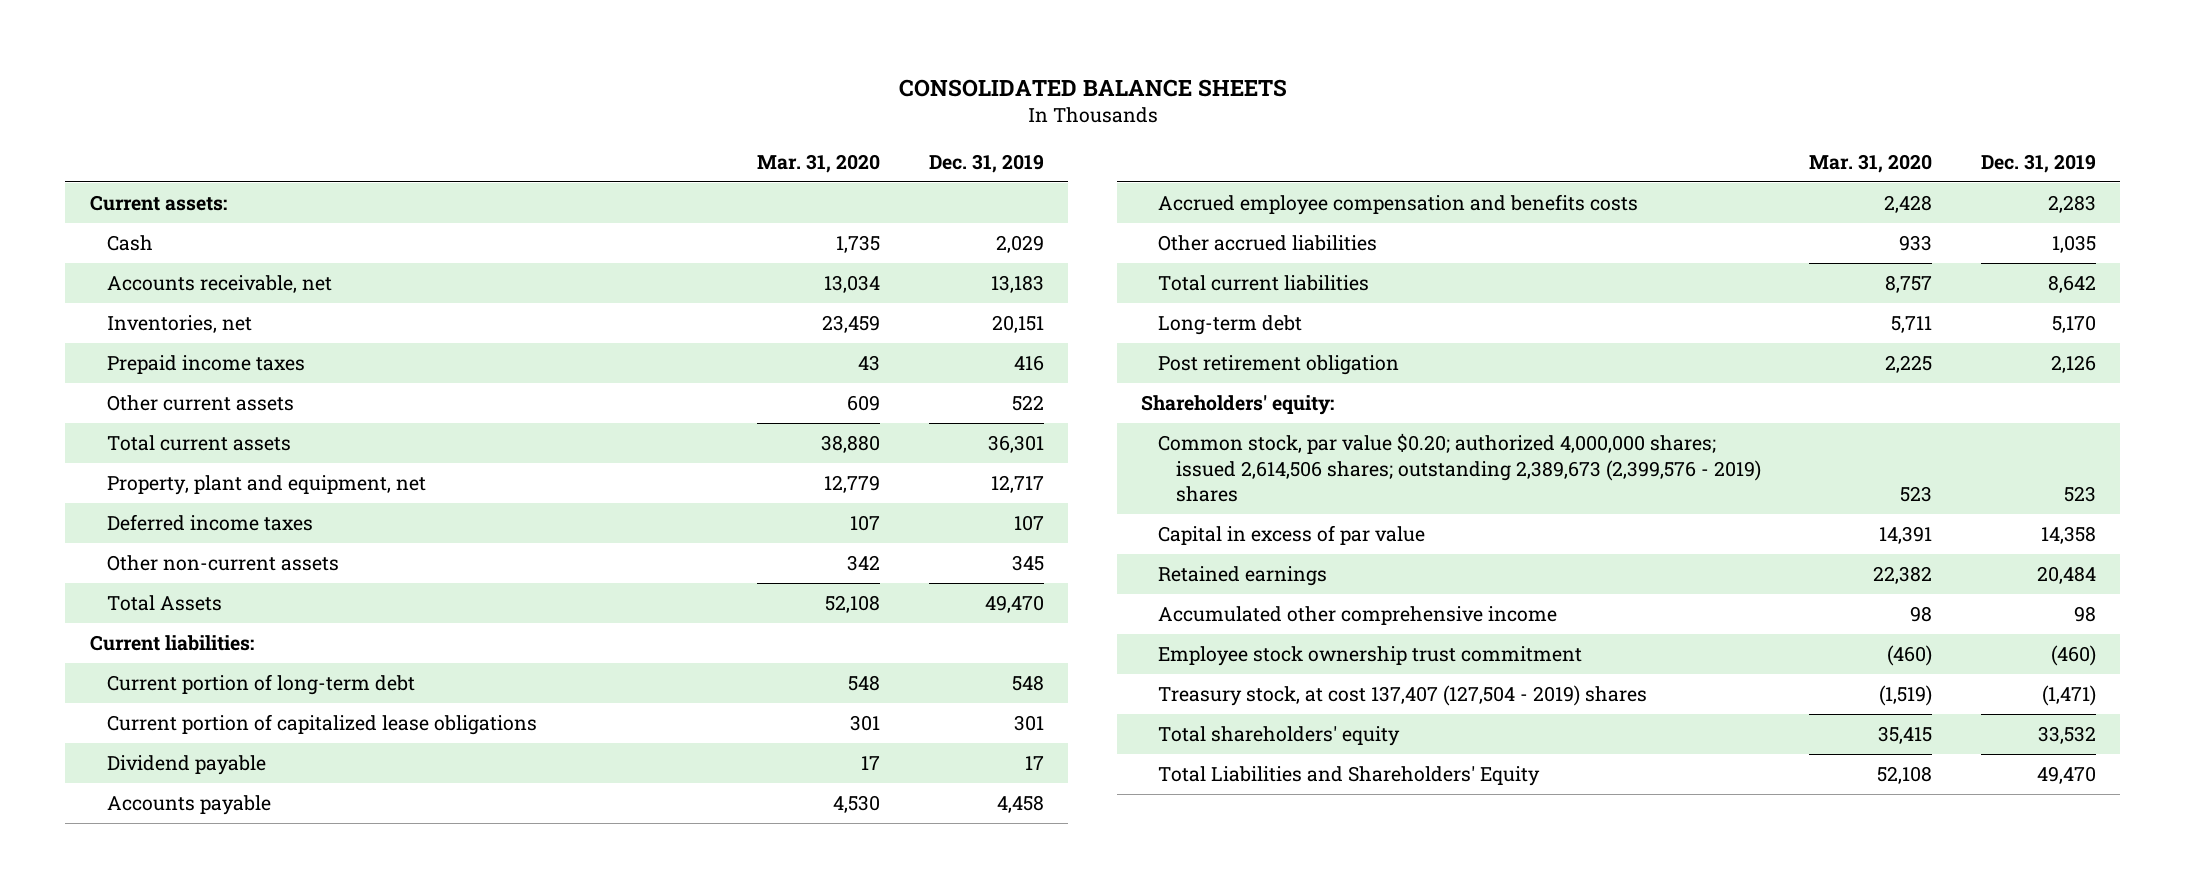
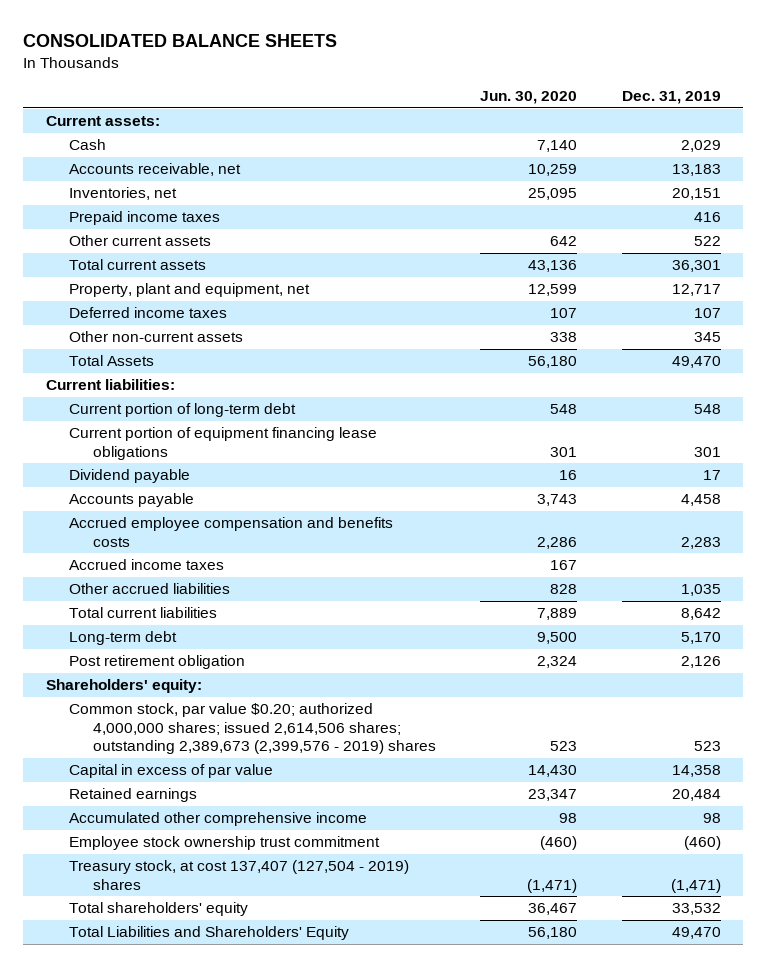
[757,153,881,173] Mar. 31, 2020 -> none
none -> [480,91,578,105] Jun. 30, 2020
[106,714,537,736] Current portion of capitalized lease obligations -> [69,427,378,460] Current portion of equipment financing lease obligations
none -> [69,559,225,571] Accrued income taxes

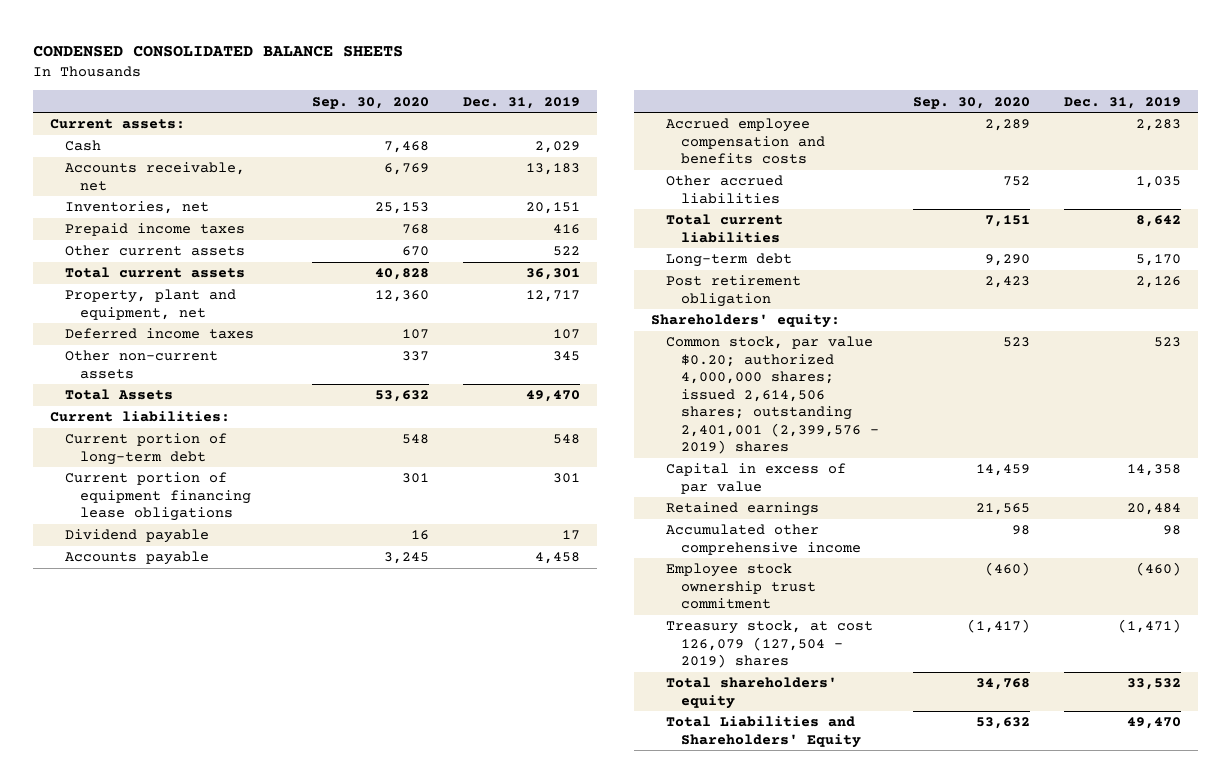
[23,34,338,48] CONSOLIDATED BALANCE SHEETS -> [32,44,403,57] CONDENSED CONSOLIDATED BALANCE SHEETS
[480,91,578,105] Jun. 30, 2020 -> none
none -> [311,96,429,109] Sep. 30, 2020
[69,559,225,571] Accrued income taxes -> none
[69,703,436,755] Common stock, par value $0.20; authorized 4,000,000 shares; issued 2,614,506 shares; outstanding 2,389,673 (2,399,576 - 2019) shares -> [665,336,879,455] Common stock, par value $0.20; authorized 4,000,000 shares; issued 2,614,506 shares; outstanding 2,401,001 (2,399,576 - 2019) shares
[69,860,410,890] Treasury stock, at cost 137,407 (127,504 - 2019) shares -> [665,620,873,669] Treasury stock, at cost 126,079 (127,504 - 2019) shares

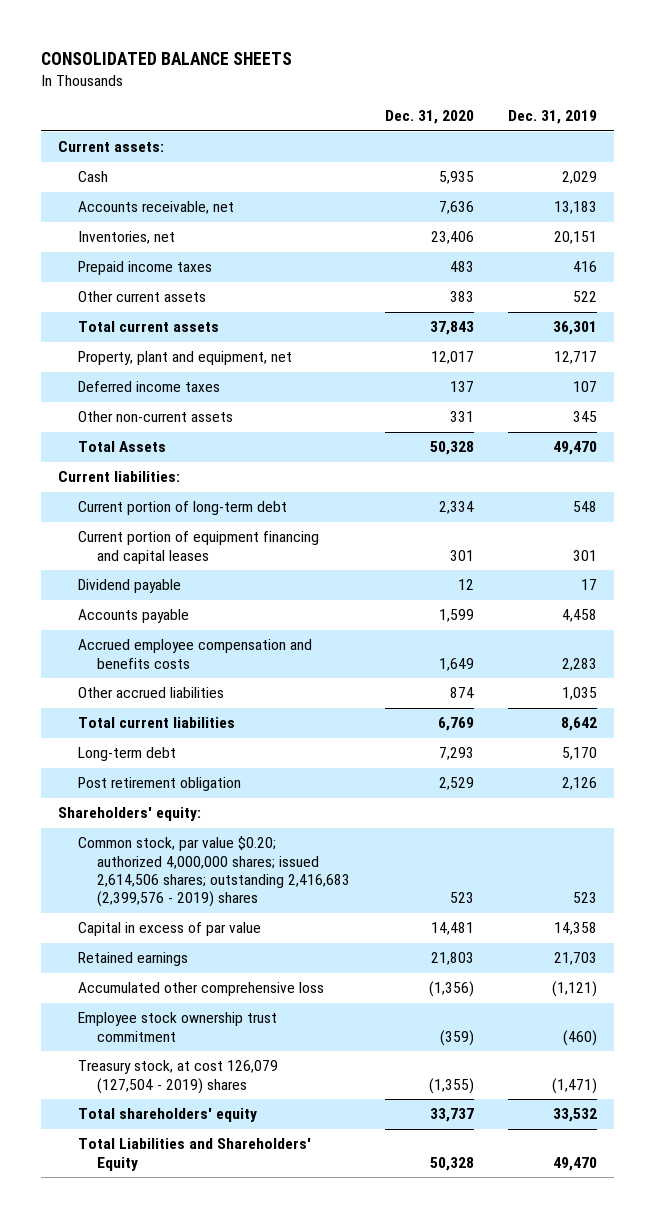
[32,44,403,57] CONDENSED CONSOLIDATED BALANCE SHEETS -> [41,51,293,65] CONSOLIDATED BALANCE SHEETS
[311,96,429,109] Sep. 30, 2020 -> none
none -> [384,110,474,125] Dec. 31, 2020
[64,472,251,522] Current portion of equipment financing lease obligations -> [77,531,319,564] Current portion of equipment financing and capital leases
[665,336,879,455] Common stock, par value $0.20; authorized 4,000,000 shares; issued 2,614,506 shares; outstanding 2,401,001 (2,399,576 - 2019) shares -> [77,836,351,908] Common stock, par value $0.20; authorized 4,000,000 shares; issued 2,614,506 shares; outstanding 2,416,683 (2,399,576 - 2019) shares
[1126,503,1181,516] 20,484 -> [554,952,598,966] 21,703
[665,524,861,555] Accumulated other comprehensive income -> [77,982,324,997] Accumulated other comprehensive loss
[1162,525,1181,536] 98 -> [552,981,598,998] (1,121)

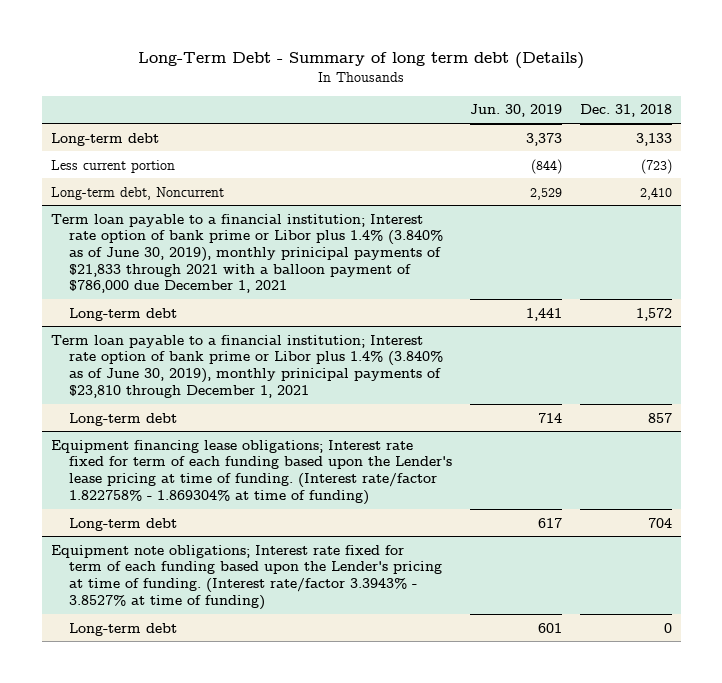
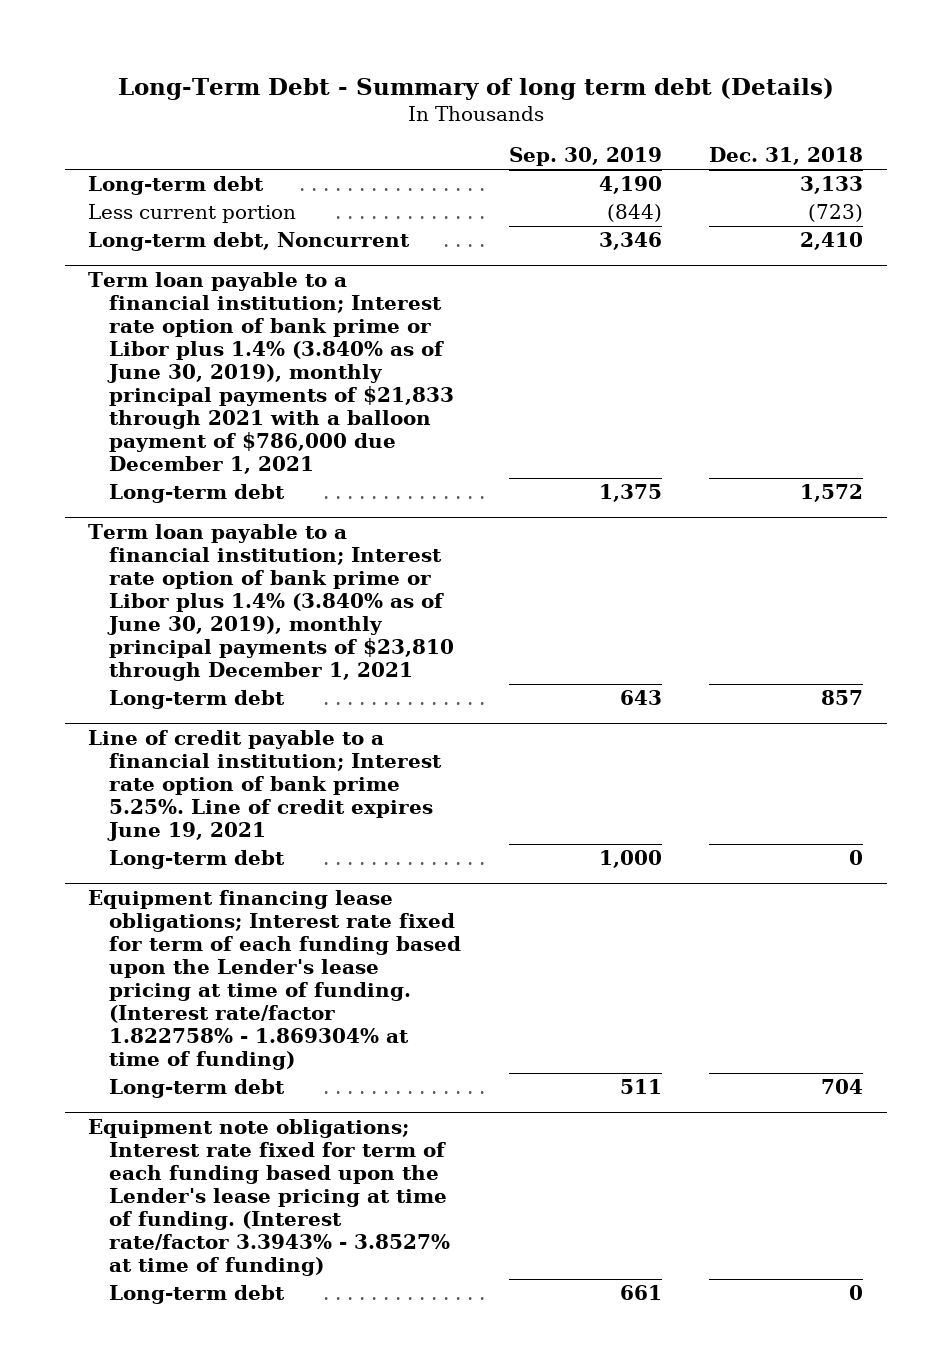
[469,104,562,118] Jun. 30, 2019 -> none
none -> [508,147,662,167] Sep. 30, 2019
[50,213,444,294] Term loan payable to a financial institution; Interest rate option of bank prime or Libor plus 1.4% (3.840% as of June 30, 2019), monthly prinicipal payments of $21,833 through 2021 with a balloon payment of $786,000 due December 1, 2021 -> [88,271,455,475] Term loan payable to a financial institution; Interest rate option of bank prime or Libor plus 1.4% (3.840% as of June 30, 2019), monthly principal payments of $21,833 through 2021 with a balloon payment of $786,000 due December 1, 2021
[50,334,444,398] Term loan payable to a financial institution; Interest rate option of bank prime or Libor plus 1.4% (3.840% as of June 30, 2019), monthly prinicipal payments of $23,810 through December 1, 2021 -> [88,523,455,682] Term loan payable to a financial institution; Interest rate option of bank prime or Libor plus 1.4% (3.840% as of June 30, 2019), monthly principal payments of $23,810 through December 1, 2021
none -> [88,729,443,842] Line of credit payable to a financial institution; Interest rate option of bank prime 5.25%. Line of credit expires June 19, 2021
none -> [109,850,286,870] Long-term debt
[50,544,443,610] Equipment note obligations; Interest rate fixed for term of each funding based upon the Lender's pricing at time of funding. (Interest rate/factor 3.3943% - 3.8527% at time of funding) -> [88,1118,451,1277] Equipment note obligations; Interest rate fixed for term of each funding based upon the Lender's lease pricing at time of funding. (Interest rate/factor 3.3943% - 3.8527% at time of funding)

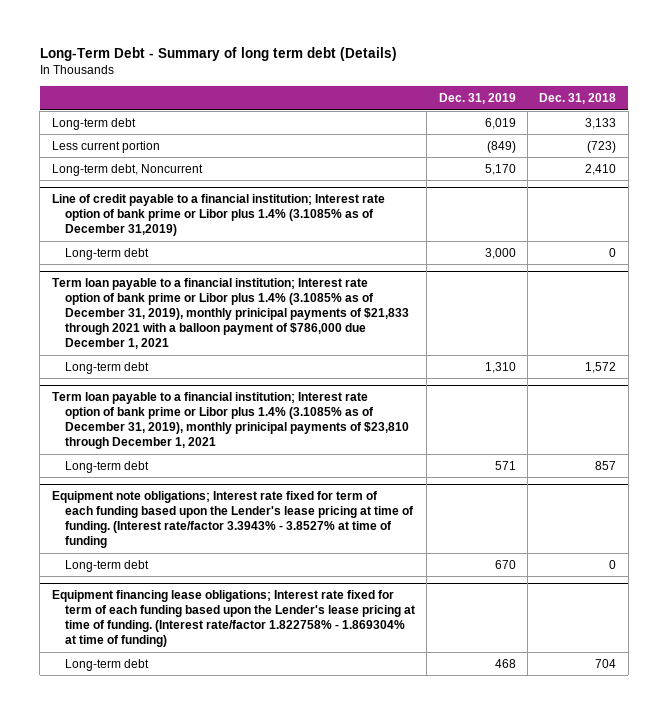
[508,147,662,167] Sep. 30, 2019 -> none
none -> [438,92,516,104] Dec. 31, 2019
none -> [51,194,385,237] Line of credit payable to a financial institution; Interest rate option of bank prime or Libor plus 1.4% (3.1085% as of December 31,2019)
none -> [64,247,149,260] Long-term debt
[88,271,455,475] Term loan payable to a financial institution; Interest rate option of bank prime or Libor plus 1.4% (3.840% as of June 30, 2019), monthly principal payments of $21,833 through 2021 with a balloon payment of $786,000 due December 1, 2021 -> [51,278,409,350] Term loan payable to a financial institution; Interest rate option of bank prime or Libor plus 1.4% (3.1085% as of December 31, 2019), monthly prinicipal payments of $21,833 through 2021 with a balloon payment of $786,000 due December 1, 2021
[88,523,455,682] Term loan payable to a financial institution; Interest rate option of bank prime or Libor plus 1.4% (3.840% as of June 30, 2019), monthly principal payments of $23,810 through December 1, 2021 -> [51,392,409,450] Term loan payable to a financial institution; Interest rate option of bank prime or Libor plus 1.4% (3.1085% as of December 31, 2019), monthly prinicipal payments of $23,810 through December 1, 2021
[88,729,443,842] Line of credit payable to a financial institution; Interest rate option of bank prime 5.25%. Line of credit expires June 19, 2021 -> none
none -> [51,491,414,549] Equipment note obligations; Interest rate fixed for term of each funding based upon the Lender's lease pricing at time of funding. (Interest rate/factor 3.3943% - 3.8527% at time of funding
[88,1118,451,1277] Equipment note obligations; Interest rate fixed for term of each funding based upon the Lender's lease pricing at time of funding. (Interest rate/factor 3.3943% - 3.8527% at time of funding) -> none
[109,1285,286,1305] Long-term debt -> none

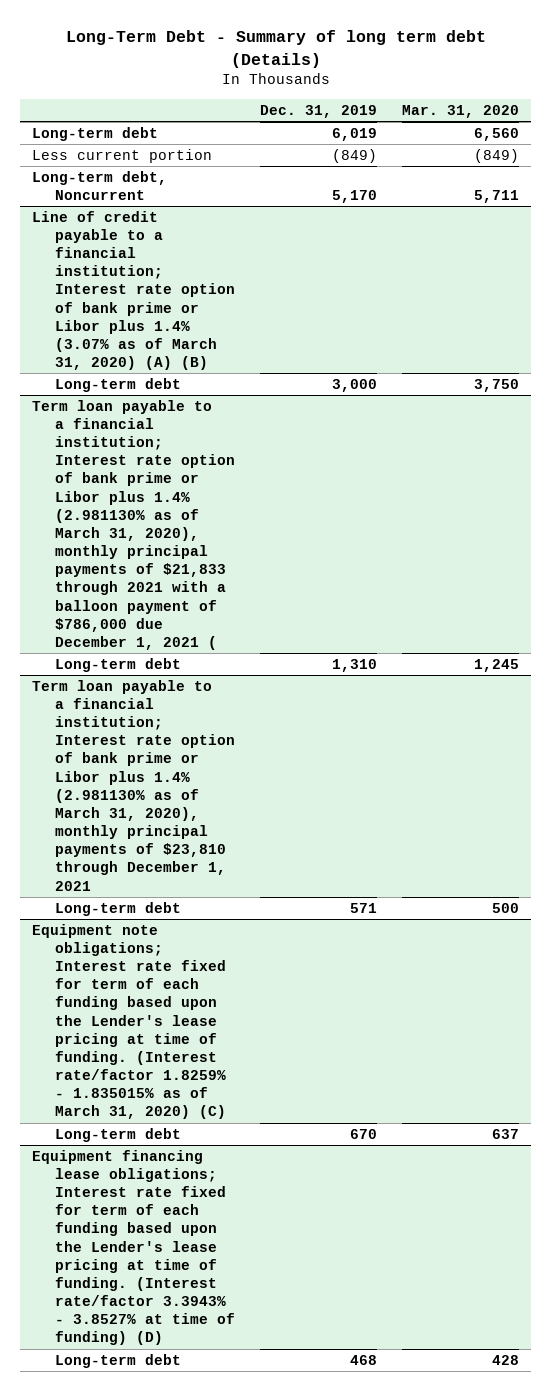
[539,92,617,104] Dec. 31, 2018 -> none
none -> [401,104,519,118] Mar. 31, 2020
[51,194,385,237] Line of credit payable to a financial institution; Interest rate option of bank prime or Libor plus 1.4% (3.1085% as of December 31,2019) -> [32,210,236,371] Line of credit payable to a financial institution; Interest rate option of bank prime or Libor plus 1.4% (3.07% as of March 31, 2020) (A) (B)
[51,278,409,350] Term loan payable to a financial institution; Interest rate option of bank prime or Libor plus 1.4% (3.1085% as of December 31, 2019), monthly prinicipal payments of $21,833 through 2021 with a balloon payment of $786,000 due December 1, 2021 -> [32,399,236,650] Term loan payable to a financial institution; Interest rate option of bank prime or Libor plus 1.4% (2.981130% as of March 31, 2020), monthly principal payments of $21,833 through 2021 with a balloon payment of $786,000 due December 1, 2021 (
[51,392,409,450] Term loan payable to a financial institution; Interest rate option of bank prime or Libor plus 1.4% (3.1085% as of December 31, 2019), monthly prinicipal payments of $23,810 through December 1, 2021 -> [32,679,236,891] Term loan payable to a financial institution; Interest rate option of bank prime or Libor plus 1.4% (2.981130% as of March 31, 2020), monthly principal payments of $23,810 through December 1, 2021
[51,491,414,549] Equipment note obligations; Interest rate fixed for term of each funding based upon the Lender's lease pricing at time of funding. (Interest rate/factor 3.3943% - 3.8527% at time of funding -> [32,923,227,1120] Equipment note obligations; Interest rate fixed for term of each funding based upon the Lender's lease pricing at time of funding. (Interest rate/factor 1.8259% - 1.835015% as of March 31, 2020) (C)
[51,590,415,648] Equipment financing lease obligations; Interest rate fixed for term of each funding based upon the Lender's lease pricing at time of funding. (Interest rate/factor 1.822758% - 1.869304% at time of funding) -> [32,1149,236,1346] Equipment financing lease obligations; Interest rate fixed for term of each funding based upon the Lender's lease pricing at time of funding. (Interest rate/factor 3.3943% - 3.8527% at time of funding) (D)

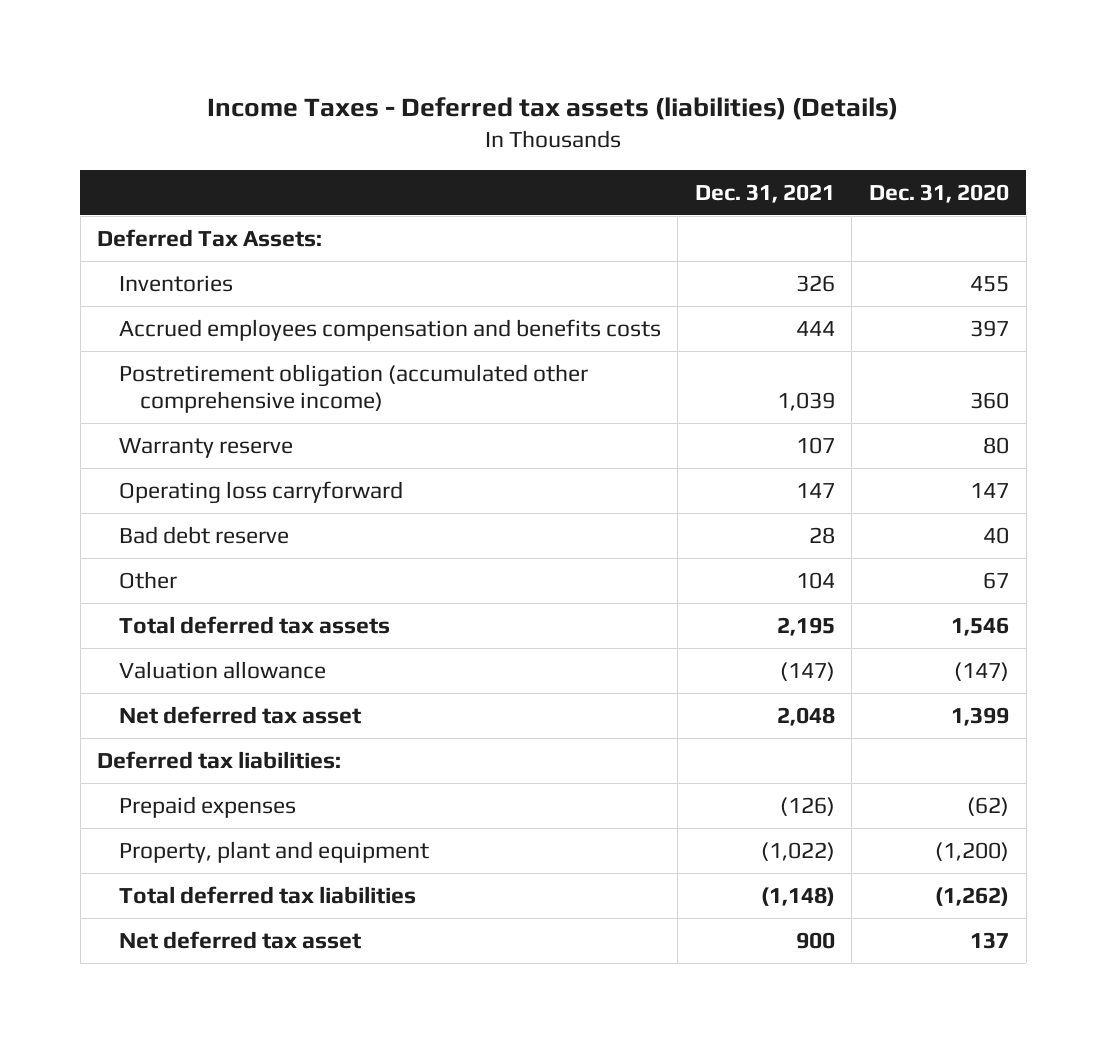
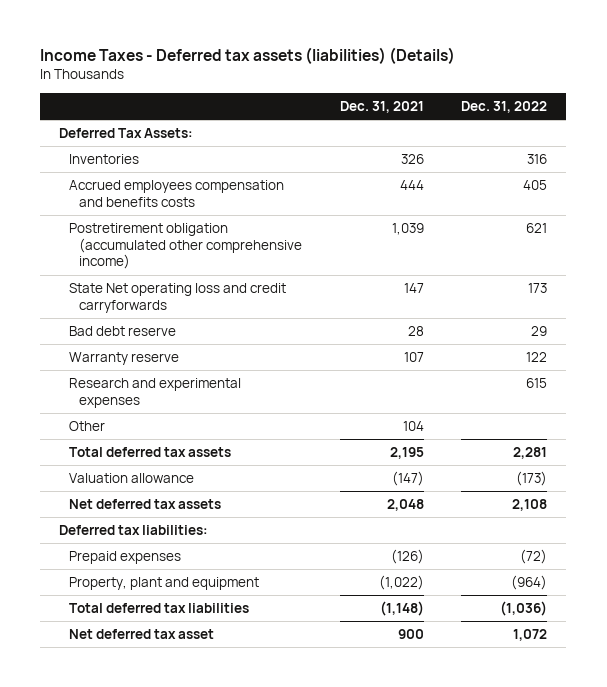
[869,183,1010,203] Dec. 31, 2020 -> none
none -> [461,100,548,113] Dec. 31, 2022
[118,480,403,504] Operating loss carryforward -> [69,283,287,313] State Net operating loss and credit carryforwards
[118,437,293,458] Warranty reserve -> [69,352,180,366] Warranty reserve
none -> [69,378,242,408] Research and experimental expenses
[118,705,361,724] Net deferred tax asset -> [69,499,222,510] Net deferred tax assets

